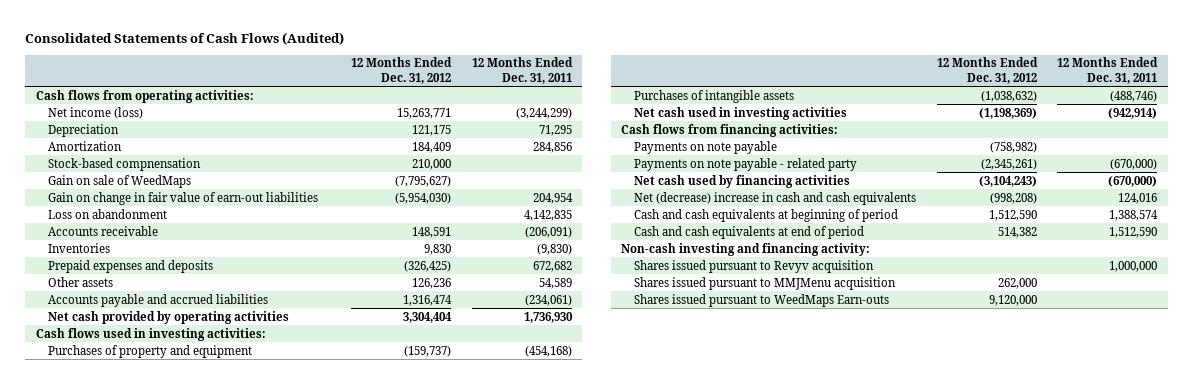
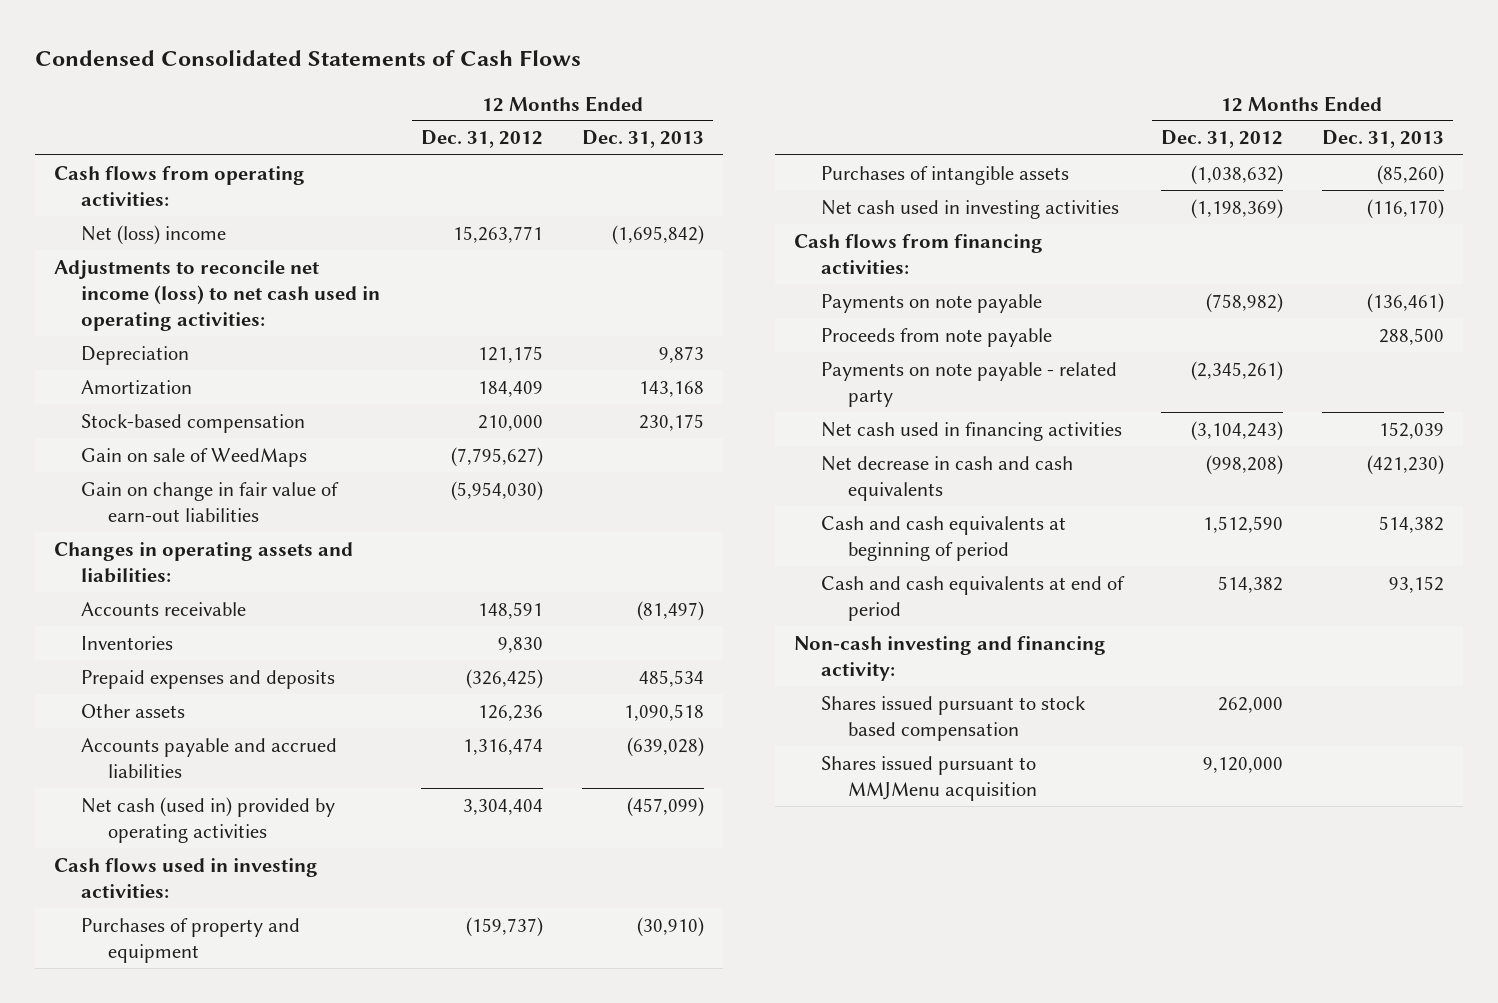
[25,32,345,46] Consolidated Statements of Cash Flows (Audited) -> [34,50,581,67] Condensed Consolidated Statements of Cash Flows
[471,57,573,84] 12 Months Ended Dec. 31, 2011 -> none
none -> [581,130,704,149] Dec. 31, 2013
[48,106,144,119] Net income (loss) -> [80,224,226,245] Net (loss) income
none -> [53,259,380,331] Adjustments to reconcile net income (loss) to net cash used in operating activities:
[48,157,202,171] Stock-based compnensation -> [80,413,305,433] Stock-based compensation
[48,208,168,219] Loss on abandonment -> none
none -> [53,541,353,583] Changes in operating assets and liabilities:
[48,310,290,324] Net cash provided by operating activities -> [80,796,335,843] Net cash (used in) provided by operating activities
none -> [820,327,1052,347] Proceeds from note payable
[634,174,851,188] Net cash used by financing activities -> [820,421,1122,441] Net cash used in financing activities
[634,191,917,205] Net (decrease) increase in cash and cash equivalents -> [820,455,1073,501] Net decrease in cash and cash equivalents
[634,259,875,273] Shares issued pursuant to Revyv acquisition -> none
[634,293,890,307] Shares issued pursuant to WeedMaps Earn-outs -> none
none -> [820,695,1086,741] Shares issued pursuant to stock based compensation
[997,277,1037,289] 262,000 -> [1203,756,1284,773] 9,120,000

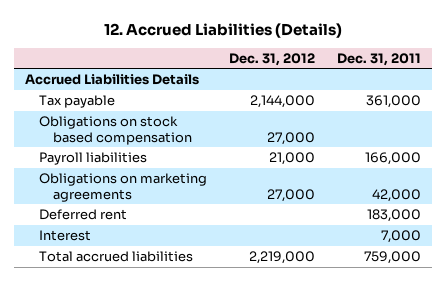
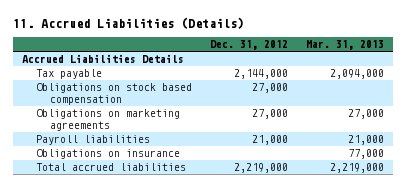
[104,22,343,38] 12. Accrued Liabilities (Details) -> [13,16,245,29] 11. Accrued Liabilities (Details)
[337,52,422,66] Dec. 31, 2011 -> none
none -> [305,40,384,51] Mar. 31, 2013
[38,209,127,221] Deferred rent -> none
[38,230,91,242] Interest -> none
[38,152,147,166] Payroll liabilities -> [36,135,151,146] Payroll liabilities
none -> [36,149,181,160] Obligations on insurance

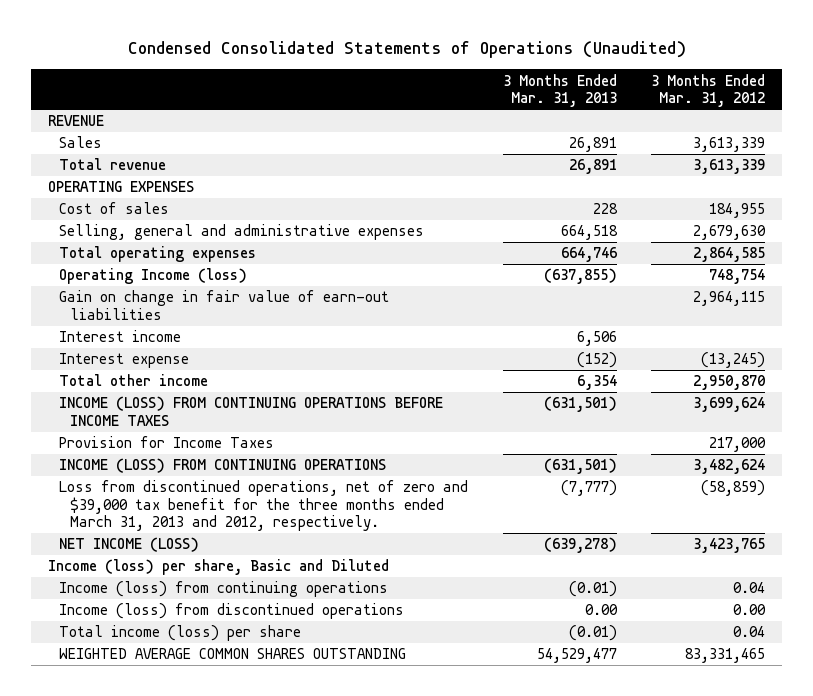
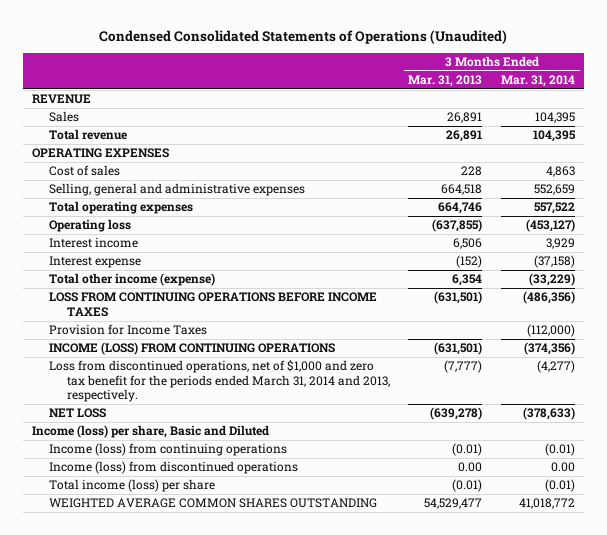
[651,73,766,108] 3 Months Ended Mar. 31, 2012 -> none
none -> [501,75,576,88] Mar. 31, 2014
[59,290,390,320] Gain on change in fair value of earn-out liabilities -> none
[59,268,248,285] Operating Income (loss) -> [49,219,132,233] Operating loss
[59,374,209,387] Total other income -> [49,273,216,287] Total other income (expense)
[59,396,444,426] INCOME (LOSS) FROM CONTINUING OPERATIONS BEFORE INCOME TAXES -> [49,292,378,317] LOSS FROM CONTINUING OPERATIONS BEFORE INCOME TAXES
[59,480,469,532] Loss from discontinued operations, net of zero and $39,000 tax benefit for the three months ended March 31, 2013 and 2012, respectively. -> [49,360,390,403] Loss from discontinued operations, net of $1,000 and zero tax benefit for the periods ended March 31, 2014 and 2013, respectively.
[59,537,200,553] NET INCOME (LOSS) -> [49,408,107,419] NET LOSS

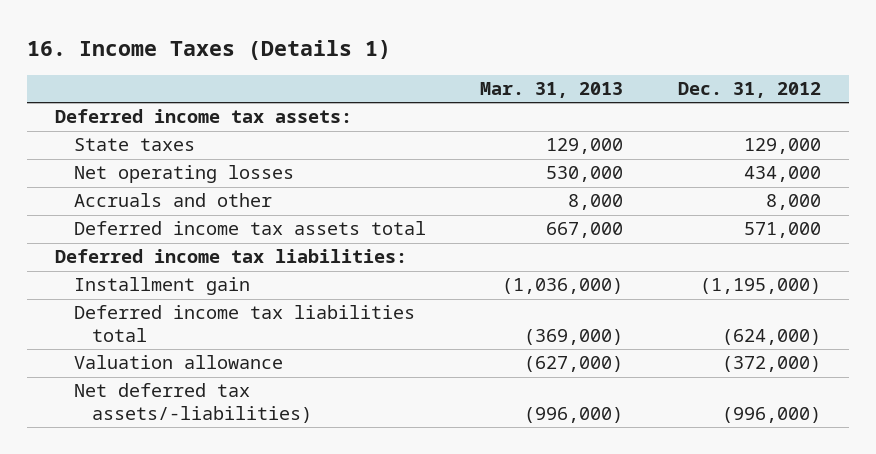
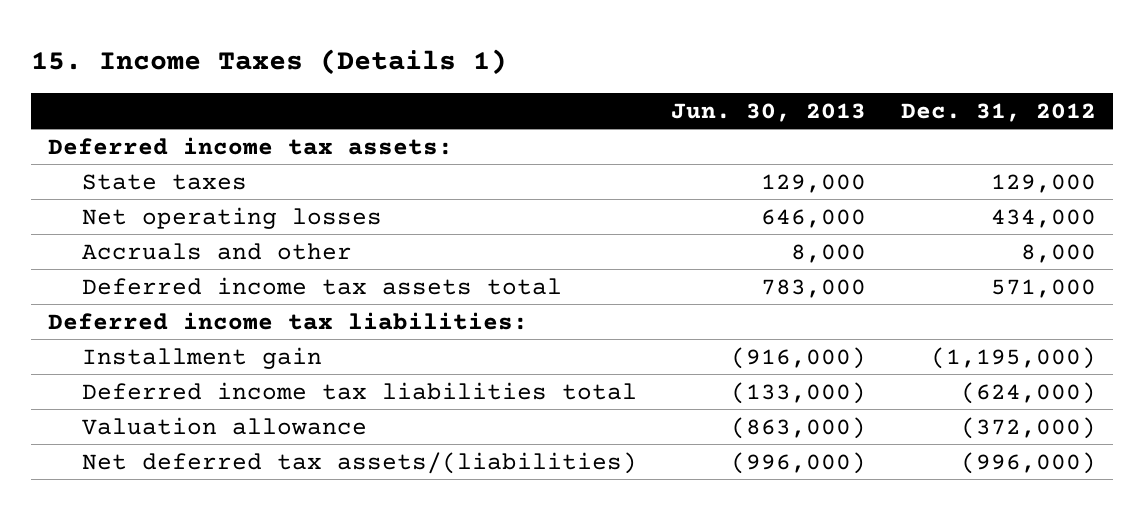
[27,40,392,61] 16. Income Taxes (Details 1) -> [30,48,507,75] 15. Income Taxes (Details 1)
[480,82,624,99] Mar. 31, 2013 -> none
none -> [671,102,867,122] Jun. 30, 2013
[73,383,313,423] Net deferred tax assets/-liabilities) -> [82,451,638,474] Net deferred tax assets/(liabilities)

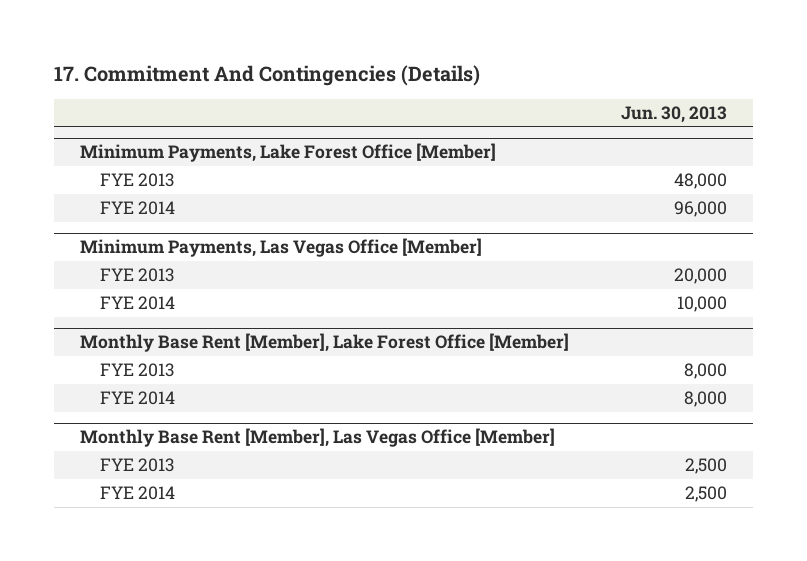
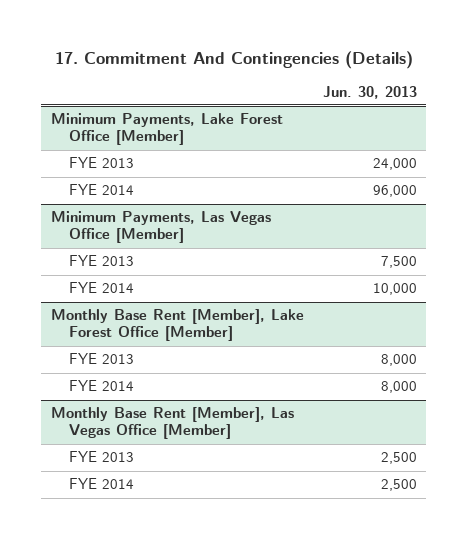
[674,173,728,190] 48,000 -> [372,158,417,171] 24,000
[674,268,728,285] 20,000 -> [380,256,417,269] 7,500

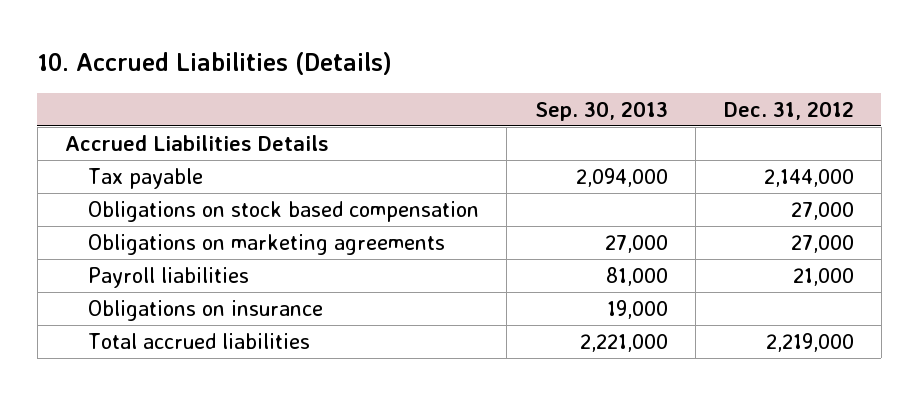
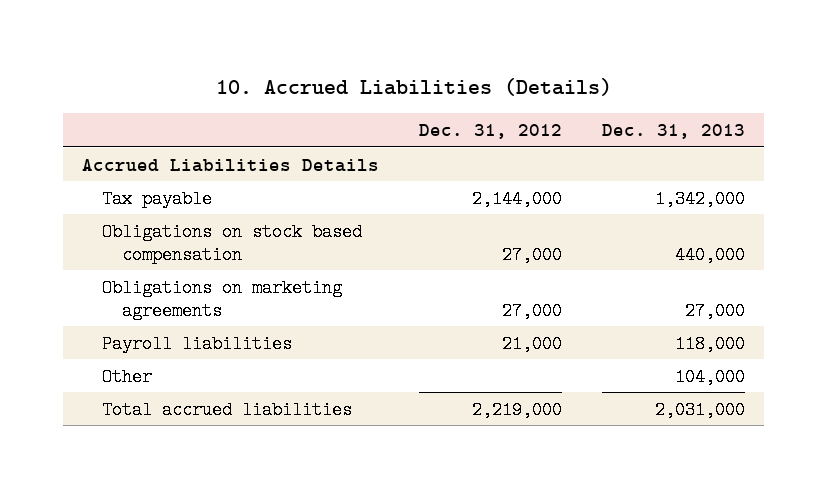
[534,100,668,121] Sep. 30, 2013 -> none
none -> [601,124,745,140] Dec. 31, 2013
[87,299,323,321] Obligations on insurance -> [102,367,153,386] Other

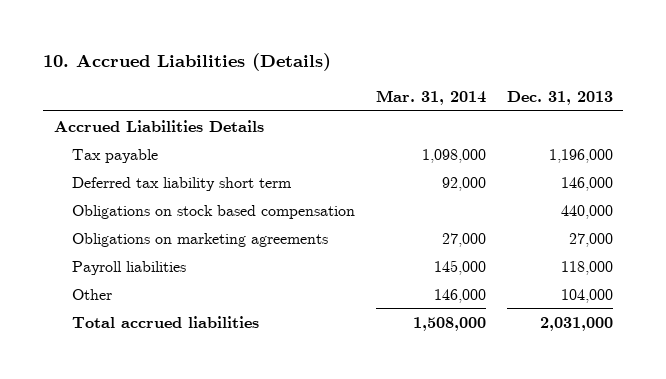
[419,124,563,140] Dec. 31, 2012 -> none
none -> [375,89,486,105] Mar. 31, 2014
[654,189,745,208] 1,342,000 -> [548,148,613,163] 1,196,000
none -> [71,176,292,191] Deferred tax liability short term

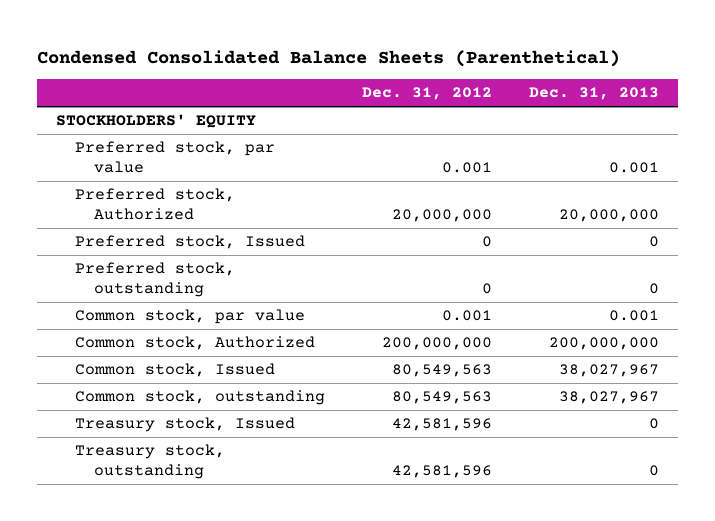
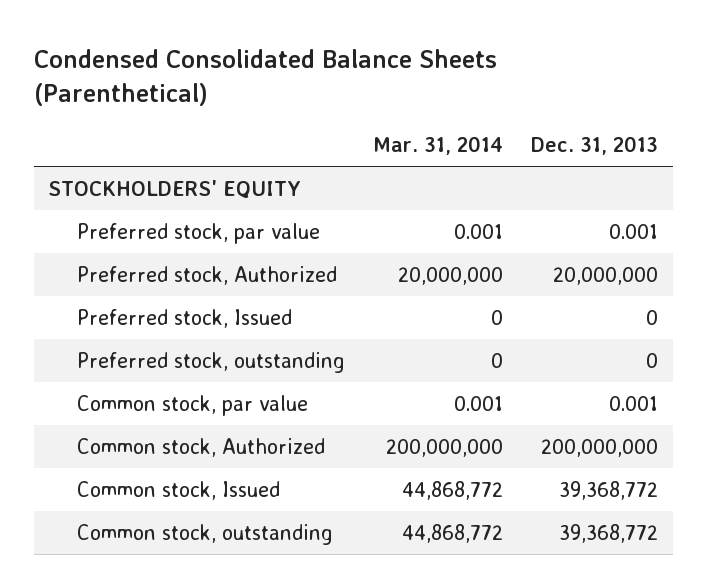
[362,87,493,101] Dec. 31, 2012 -> none
none -> [373,136,504,156] Mar. 31, 2014
[75,417,296,433] Treasury stock, Issued -> none
[75,444,226,480] Treasury stock, outstanding -> none
[559,364,660,378] 38,027,967 -> [559,480,659,500] 39,368,772
[559,391,660,405] 38,027,967 -> [559,523,659,543] 39,368,772

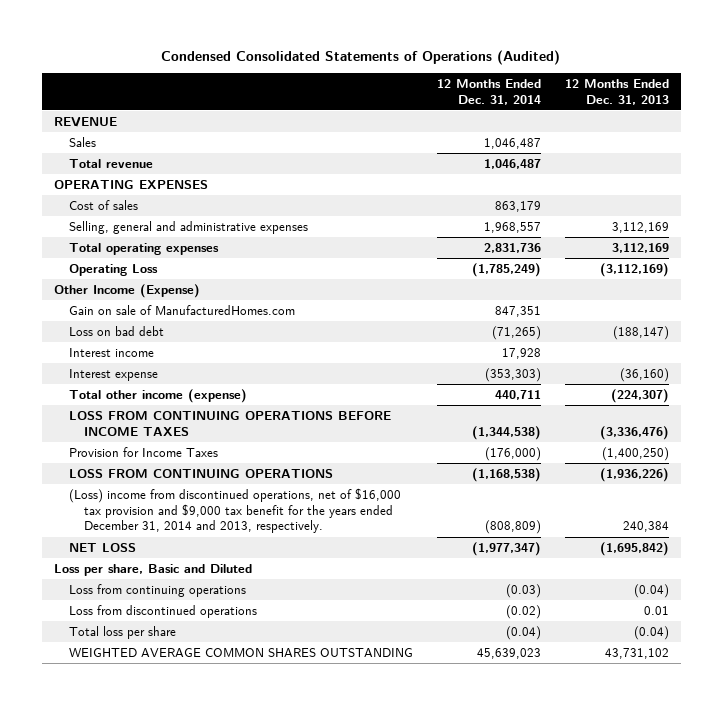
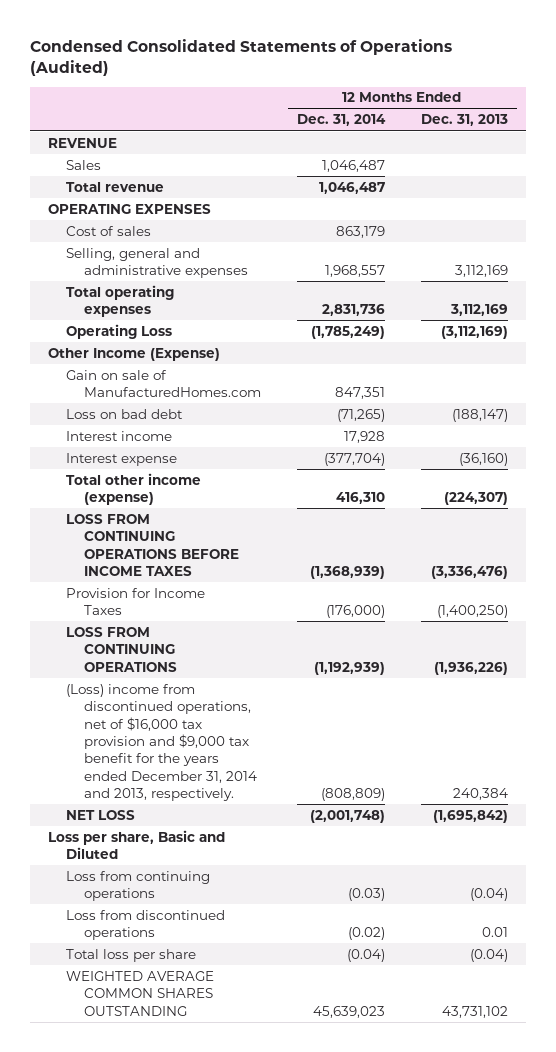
[485,367,542,382] (353,303) -> [323,452,385,466] (377,704)
[495,389,542,400] 440,711 -> [335,492,385,505] 416,310
[472,425,542,440] (1,344,538) -> [309,565,385,579] (1,368,939)
[472,467,542,482] (1,168,538) -> [313,661,385,675] (1,192,939)
[472,541,542,556] (1,977,347) -> [309,809,385,823] (2,001,748)

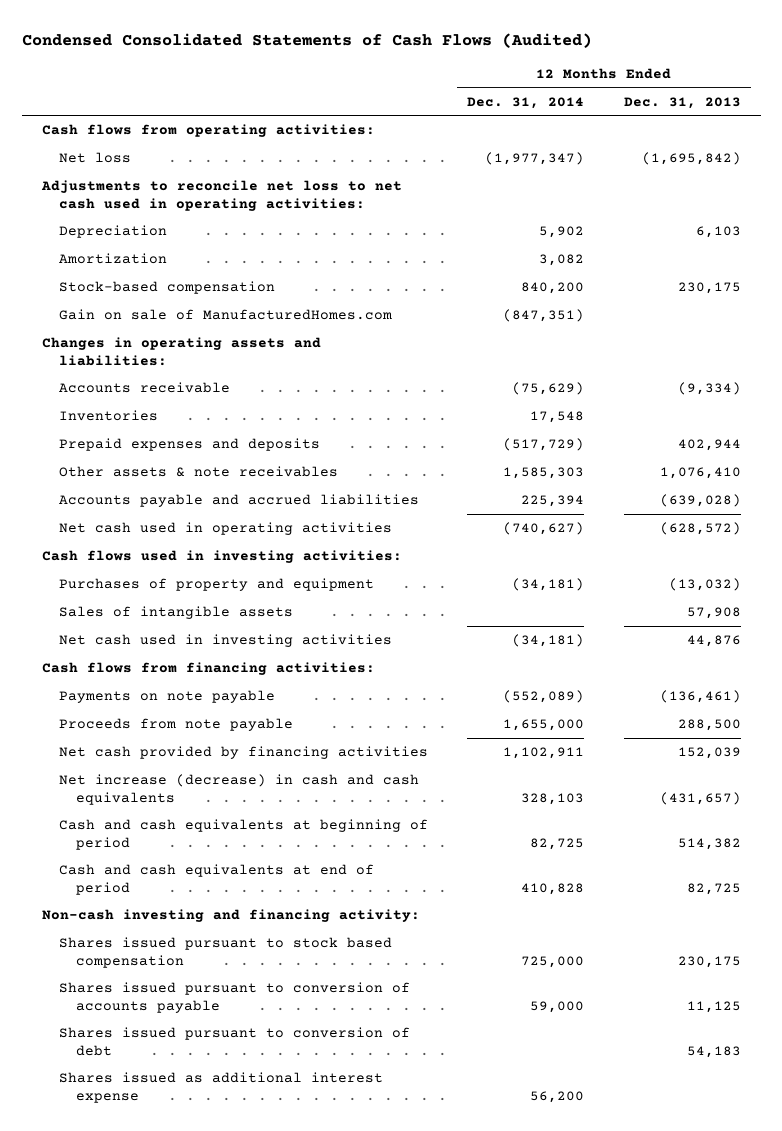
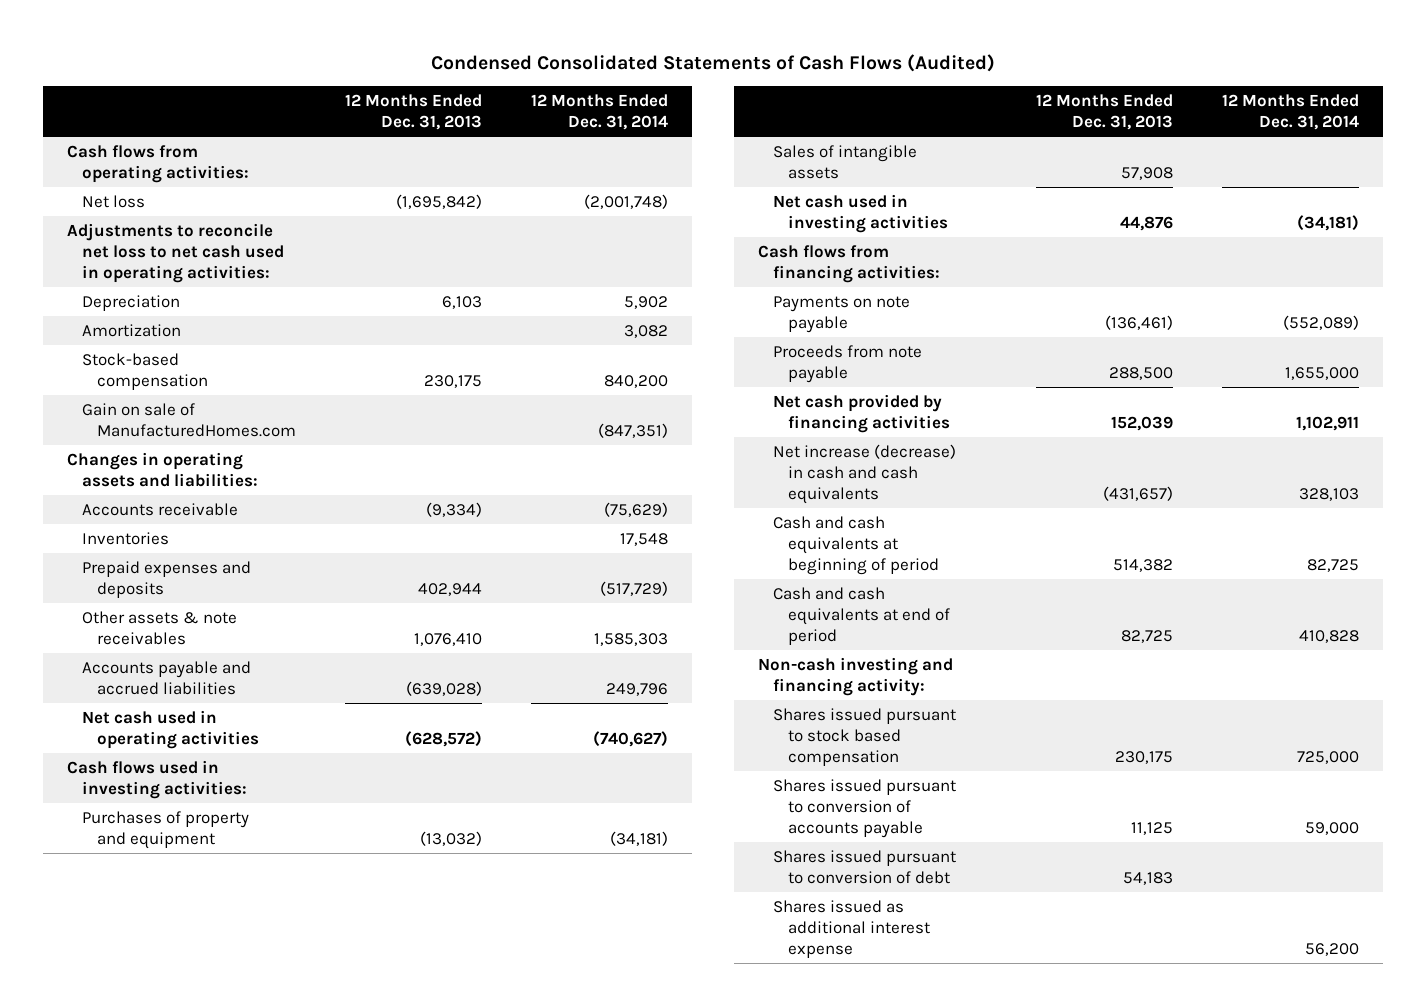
[485,152,585,166] (1,977,347) -> [583,194,668,210] (2,001,748)
[521,495,585,508] 225,394 -> [605,682,668,696] 249,796

